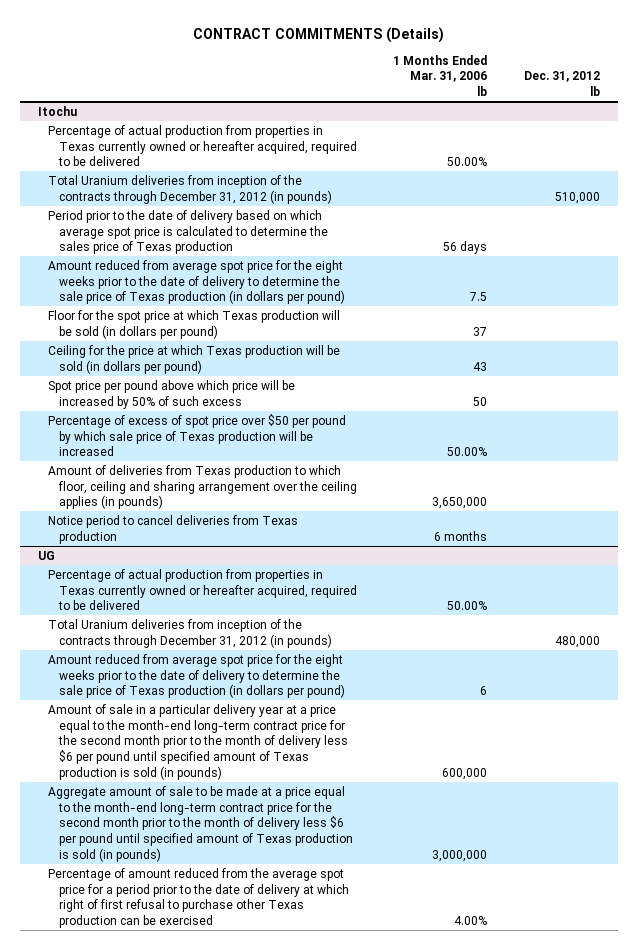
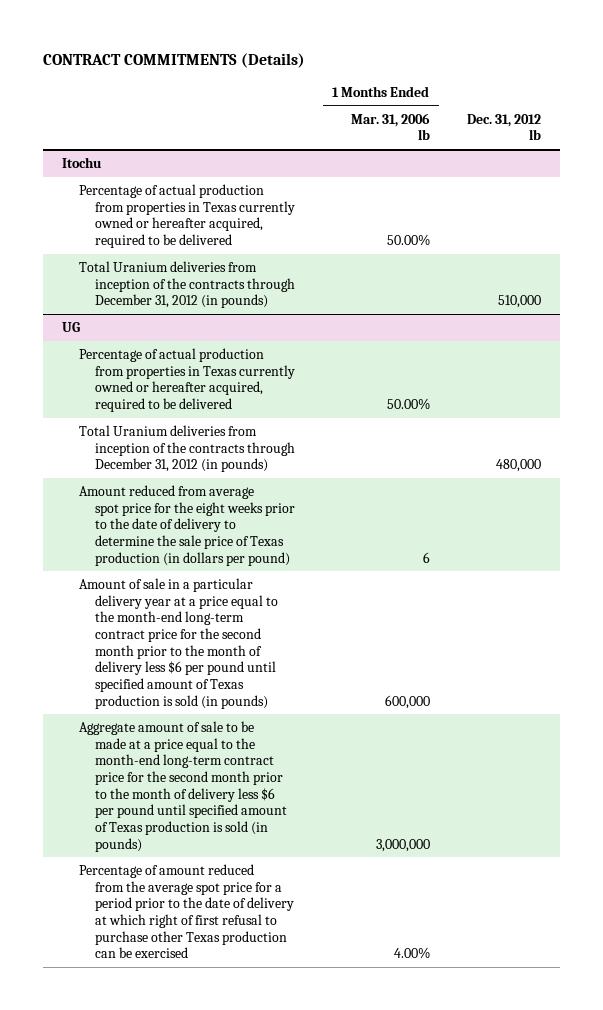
[48,209,328,255] Period prior to the date of delivery based on which average spot price is calculated to determine the sales price of Texas production -> none
[48,259,345,305] Amount reduced from average spot price for the eight weeks prior to the date of delivery to determine the sale price of Texas production (in dollars per pound) -> none
[48,309,341,339] Floor for the spot price at which Texas production will be sold (in dollars per pound) -> none
[48,344,341,374] Ceiling for the price at which Texas production will be sold (in dollars per pound) -> none
[48,379,296,409] Spot price per pound above which price will be increased by 50% of such excess -> none
[48,413,347,457] Percentage of excess of spot price over $50 per pound by which sale price of Texas production will be increased -> none
[48,464,357,510] Amount of deliveries from Texas production to which floor, ceiling and sharing arrangement over the ceiling applies (in pounds) -> none
[48,514,299,544] Notice period to cancel deliveries from Texas production -> none

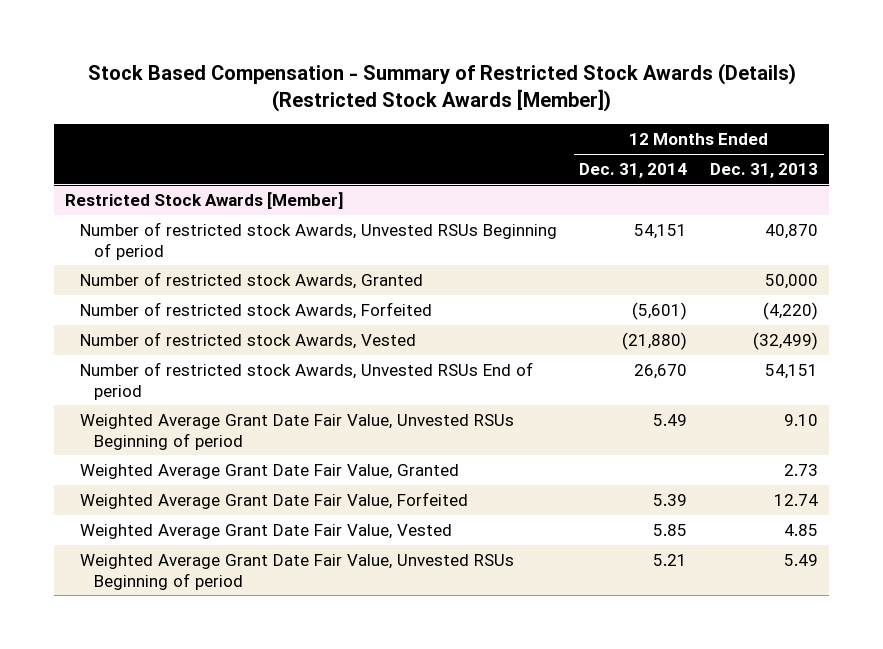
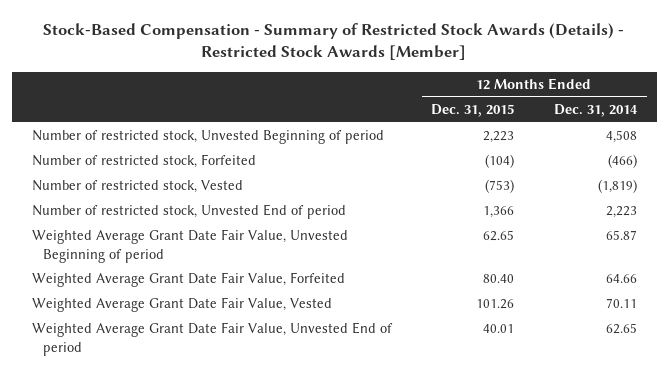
[87,63,796,113] Stock Based Compensation - Summary of Restricted Stock Awards (Details) (Restricted Stock Awards [Member]) -> [43,22,625,61] Stock-Based Compensation - Summary of Restricted Stock Awards (Details) - Restricted Stock Awards [Member]
[710,163,819,179] Dec. 31, 2013 -> none
none -> [431,103,515,117] Dec. 31, 2015
[65,191,345,209] Restricted Stock Awards [Member] -> none
[79,271,423,289] Number of restricted stock Awards, Granted -> none
[79,463,459,479] Weighted Average Grant Date Fair Value, Granted -> none
[79,221,557,260] Number of restricted stock Awards, Unvested RSUs Beginning of period -> [31,130,384,145] Number of restricted stock, Unvested Beginning of period
[634,223,688,239] 54,151 -> [605,130,637,144] 4,508
[79,301,432,319] Number of restricted stock Awards, Forfeited -> [31,154,256,169] Number of restricted stock, Forfeited
[632,301,688,320] (5,601) -> [607,154,637,169] (466)
[79,331,416,349] Number of restricted stock Awards, Vested -> [31,180,243,194] Number of restricted stock, Vested
[622,331,688,350] (21,880) -> [597,179,637,194] (1,819)
[79,361,533,400] Number of restricted stock Awards, Unvested RSUs End of period -> [31,204,346,220] Number of restricted stock, Unvested End of period
[634,363,688,379] 26,670 -> [605,206,637,219] 2,223
[79,413,514,450] Weighted Average Grant Date Fair Value, Unvested RSUs Beginning of period -> [31,229,348,263] Weighted Average Grant Date Fair Value, Unvested Beginning of period
[653,413,688,426] 5.49 -> [605,230,637,241] 65.87
[653,493,688,506] 5.39 -> [605,274,637,284] 64.66
[653,523,688,536] 5.85 -> [605,298,637,309] 70.11
[79,553,514,590] Weighted Average Grant Date Fair Value, Unvested RSUs Beginning of period -> [31,322,393,356] Weighted Average Grant Date Fair Value, Unvested End of period
[653,553,688,566] 5.21 -> [605,323,637,335] 62.65

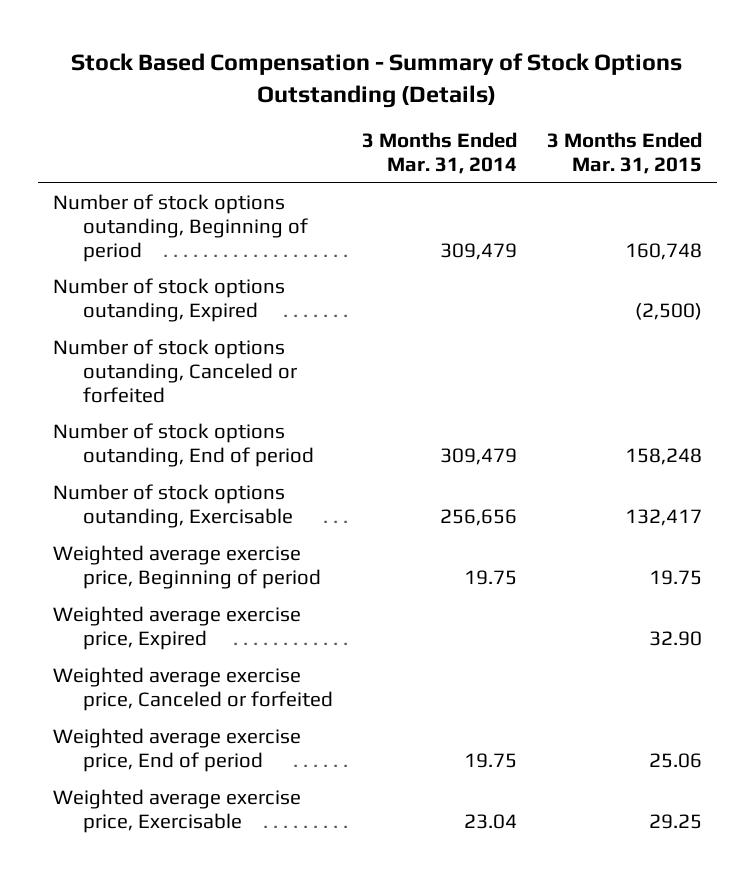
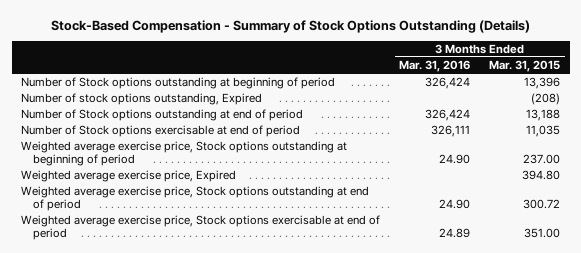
[71,53,683,108] Stock Based Compensation - Summary of Stock Options Outstanding (Details) -> [50,19,530,33] Stock-Based Compensation - Summary of Stock Options Outstanding (Details)
[362,132,518,175] 3 Months Ended Mar. 31, 2014 -> none
none -> [399,60,471,73] Mar. 31, 2016
[53,339,298,403] Number of stock options outanding, Canceled or forfeited -> none
[53,667,334,711] Weighted average exercise price, Canceled or forfeited -> none
[53,194,309,262] Number of stock options outanding, Beginning of period -> [21,77,336,90] Number of Stock options outstanding at beginning of period
[624,242,702,260] 160,748 -> [524,77,561,90] 13,396
[53,278,286,322] Number of stock options outanding, Expired -> [21,93,263,106] Number of stock options outstanding, Expired
[634,302,702,320] (2,500) -> [531,93,561,106] (208)
[53,423,315,467] Number of stock options outanding, End of period -> [21,109,304,122] Number of Stock options outstanding at end of period
[624,447,702,465] 158,248 -> [526,109,561,122] 13,188
[53,484,294,528] Number of stock options outanding, Exercisable -> [21,125,301,138] Number of Stock options exercisable at end of period
[624,508,702,526] 132,417 -> [526,125,561,138] 11,035
[53,545,322,589] Weighted average exercise price, Beginning of period -> [21,141,348,167] Weighted average exercise price, Stock options outstanding at beginning of period
[648,569,702,585] 19.75 -> [523,154,561,165] 237.00
[648,630,702,646] 32.90 -> [522,170,561,181] 394.80
[53,728,302,772] Weighted average exercise price, End of period -> [21,186,370,212] Weighted average exercise price, Stock options outstanding at end of period
[648,752,702,768] 25.06 -> [523,199,561,210] 300.72
[53,789,302,833] Weighted average exercise price, Exercisable -> [21,215,381,241] Weighted average exercise price, Stock options exercisable at end of period
[648,813,702,829] 29.25 -> [524,228,561,239] 351.00

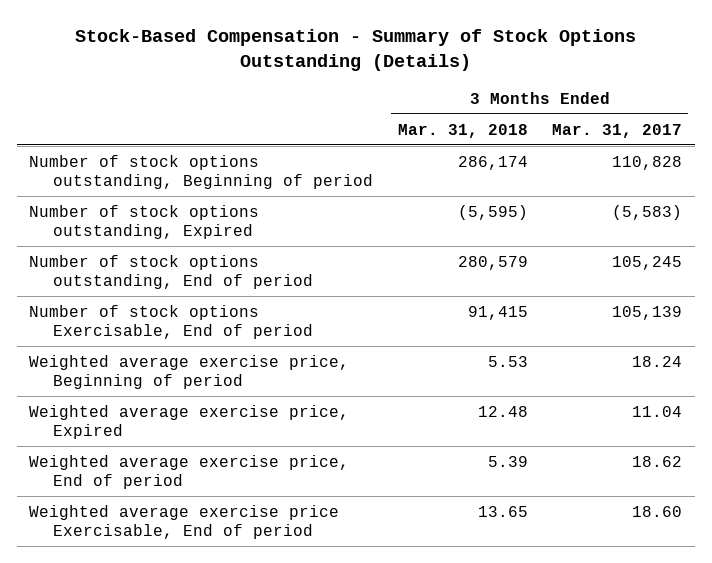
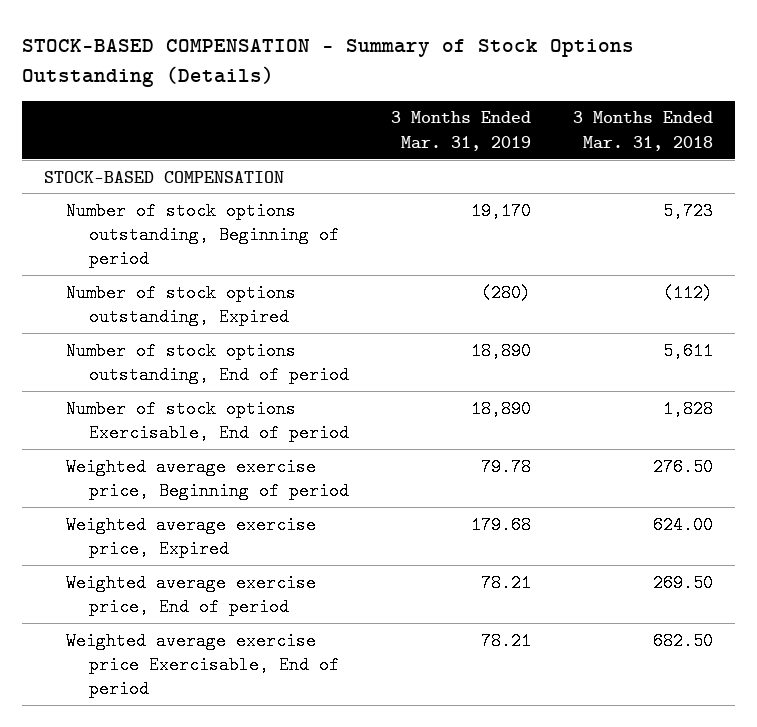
[74,29,636,72] Stock-Based Compensation - Summary of Stock Options Outstanding (Details) -> [22,39,635,87] STOCK-BASED COMPENSATION - Summary of Stock Options Outstanding (Details)
[552,123,683,138] Mar. 31, 2017 -> none
none -> [391,111,532,151] 3 Months Ended Mar. 31, 2019
none -> [43,170,284,183] STOCK-BASED COMPENSATION
[457,155,528,170] 286,174 -> [663,201,714,220] 5,723
[457,204,528,220] (5,595) -> [663,283,714,302] (112)
[457,255,528,270] 280,579 -> [663,341,714,360] 5,611
[467,305,528,320] 91,415 -> [663,399,714,418] 1,828
[487,355,528,367] 5.53 -> [653,457,714,476] 276.50
[477,405,528,417] 12.48 -> [653,515,714,534] 624.00
[487,455,528,467] 5.39 -> [653,573,714,592] 269.50
[477,505,528,517] 13.65 -> [653,631,714,650] 682.50

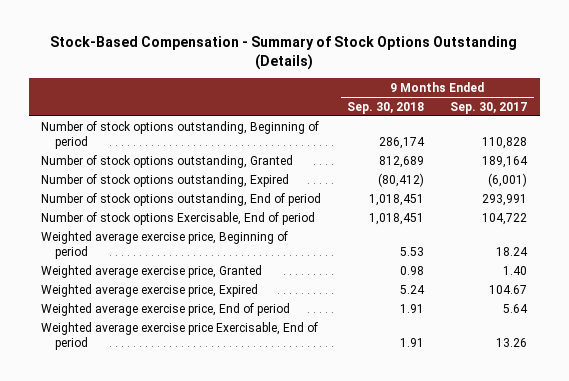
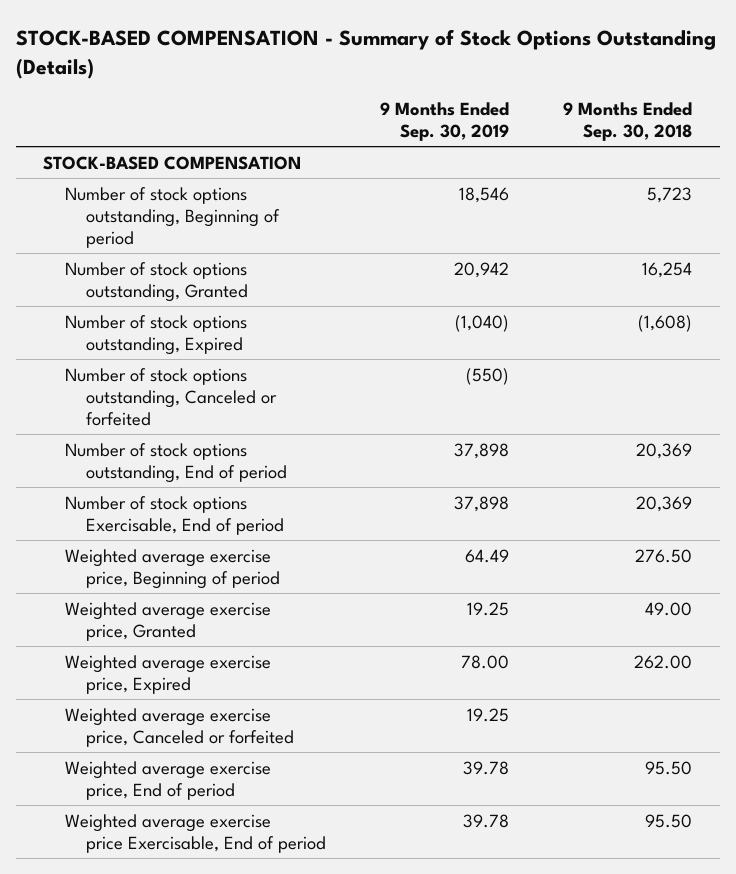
[50,36,518,71] Stock-Based Compensation - Summary of Stock Options Outstanding (Details) -> [16,29,717,80] STOCK-BASED COMPENSATION - Summary of Stock Options Outstanding (Details)
[450,101,528,114] Sep. 30, 2017 -> none
none -> [380,101,510,141] 9 Months Ended Sep. 30, 2019
none -> [43,155,302,170] STOCK-BASED COMPENSATION
[379,137,426,150] 286,174 -> [647,186,693,203] 5,723
[379,155,425,168] 812,689 -> [642,261,693,278] 16,254
[378,172,425,187] (80,412) -> [638,314,693,332] (1,608)
none -> [64,367,277,426] Number of stock options outstanding, Canceled or forfeited
[369,193,425,206] 1,018,451 -> [636,442,693,459] 20,369
[369,212,425,225] 1,018,451 -> [636,495,693,512] 20,369
[400,247,425,257] 5.53 -> [635,548,693,563] 276.50
[400,265,425,275] 0.98 -> [645,601,693,616] 49.00
[400,284,426,294] 5.24 -> [634,654,693,669] 262.00
none -> [64,707,294,747] Weighted average exercise price, Canceled or forfeited
[400,303,425,313] 1.91 -> [645,760,693,775] 95.50
[400,338,425,348] 1.91 -> [645,813,693,828] 95.50

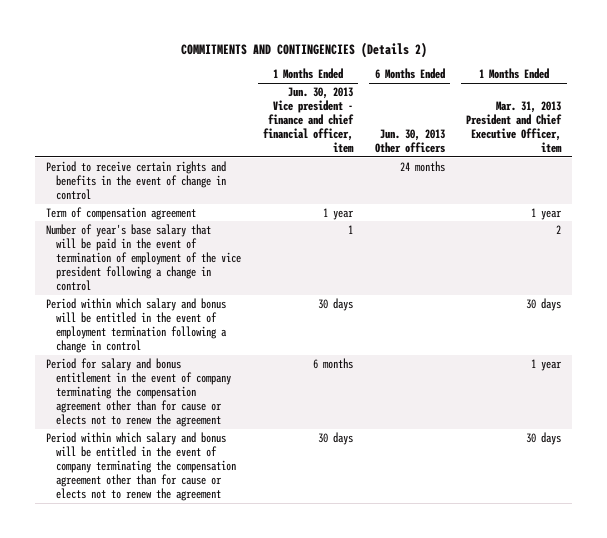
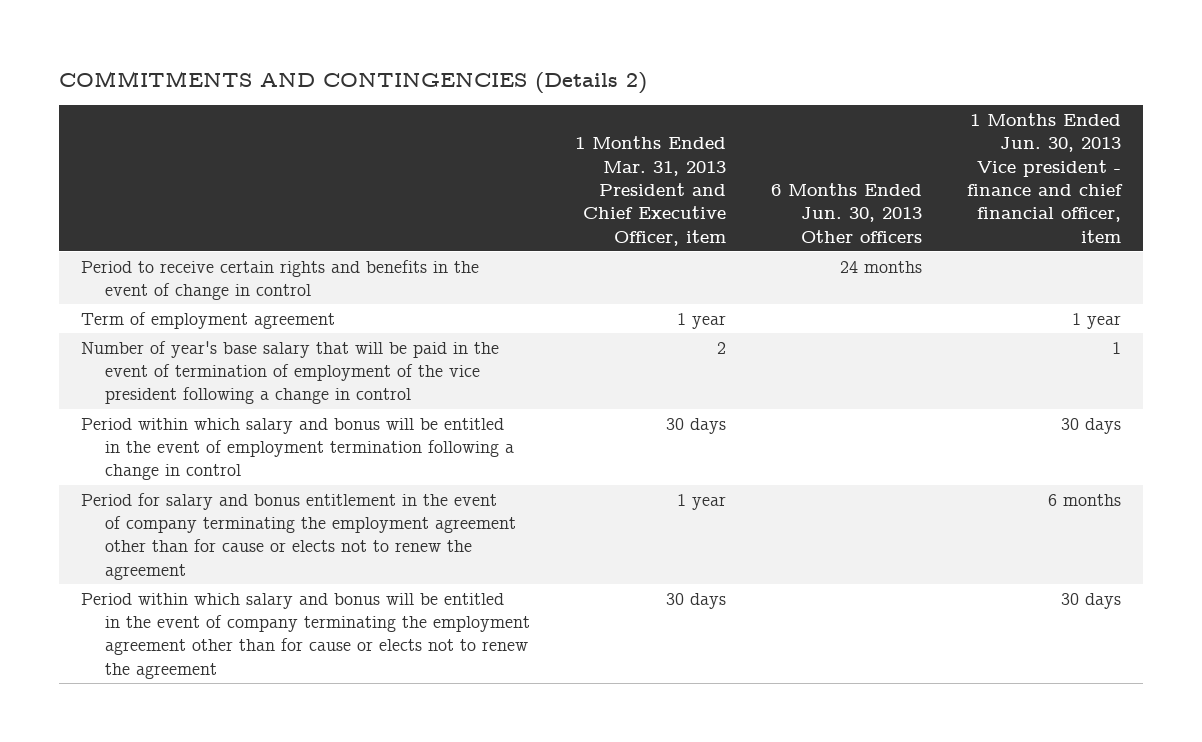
[46,206,197,220] Term of compensation agreement -> [81,311,336,329] Term of employment agreement
[46,357,232,428] Period for salary and bonus entitlement in the event of company terminating the compensation agreement other than for cause or elects not to renew the agreement -> [81,492,516,580] Period for salary and bonus entitlement in the event of company terminating the employment agreement other than for cause or elects not to renew the agreement
[46,431,237,502] Period within which salary and bonus will be entitled in the event of company terminating the compensation agreement other than for cause or elects not to renew the agreement -> [81,592,530,679] Period within which salary and bonus will be entitled in the event of company terminating the employment agreement other than for cause or elects not to renew the agreement

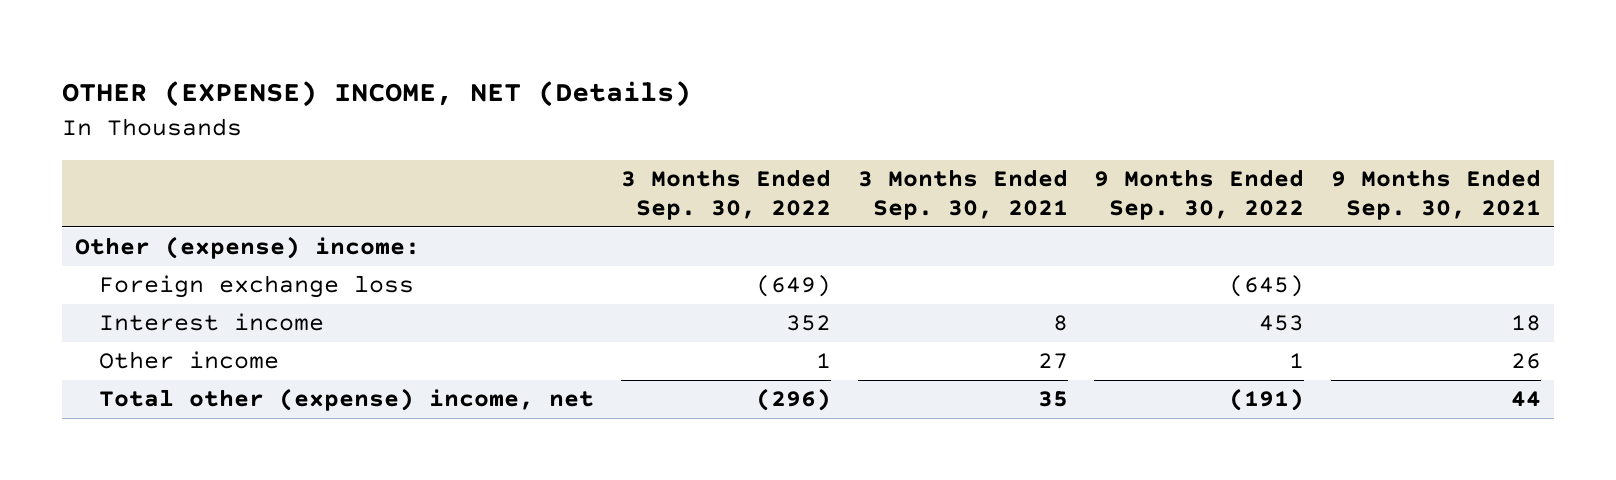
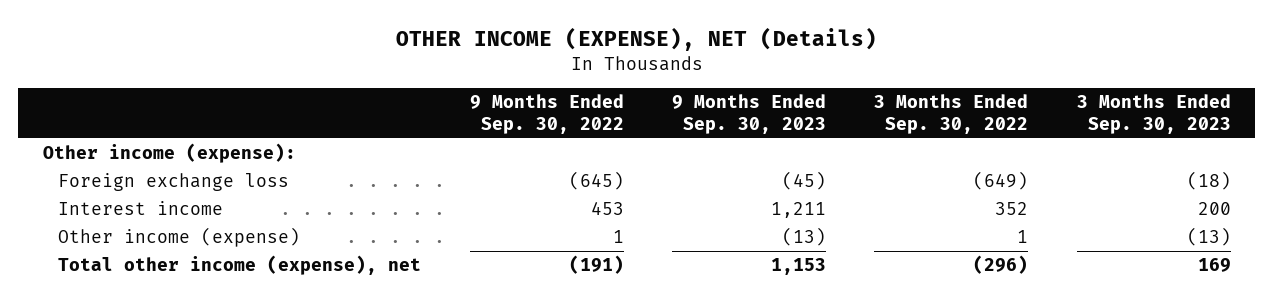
[62,80,692,107] OTHER (EXPENSE) INCOME, NET (Details) -> [395,26,877,51] OTHER INCOME (EXPENSE), NET (Details)
[857,168,1068,221] 3 Months Ended Sep. 30, 2021 -> none
[1331,168,1542,221] 9 Months Ended Sep. 30, 2021 -> none
none -> [671,93,826,135] 9 Months Ended Sep. 30, 2023
none -> [1076,93,1231,135] 3 Months Ended Sep. 30, 2023
[75,236,421,260] Other (expense) income: -> [42,143,296,164] Other income (expense):
[99,351,280,370] Other income -> [58,227,301,248] Other income (expense)
[99,388,595,412] Total other (expense) income, net -> [58,255,422,276] Total other income (expense), net

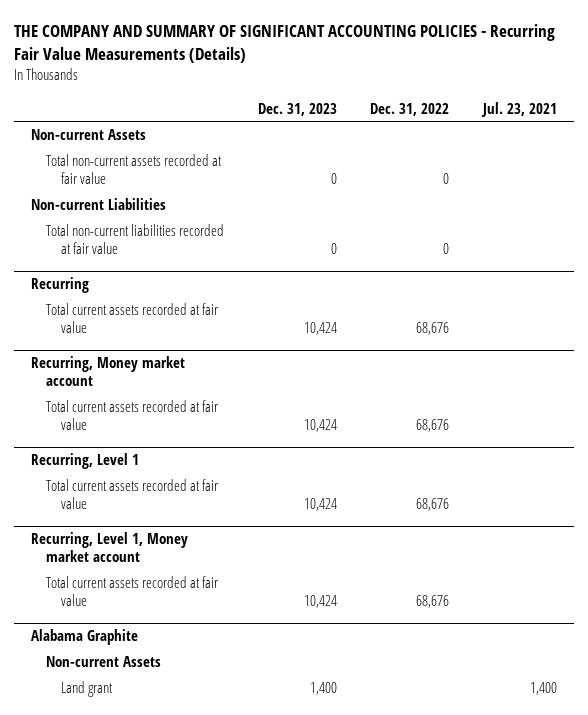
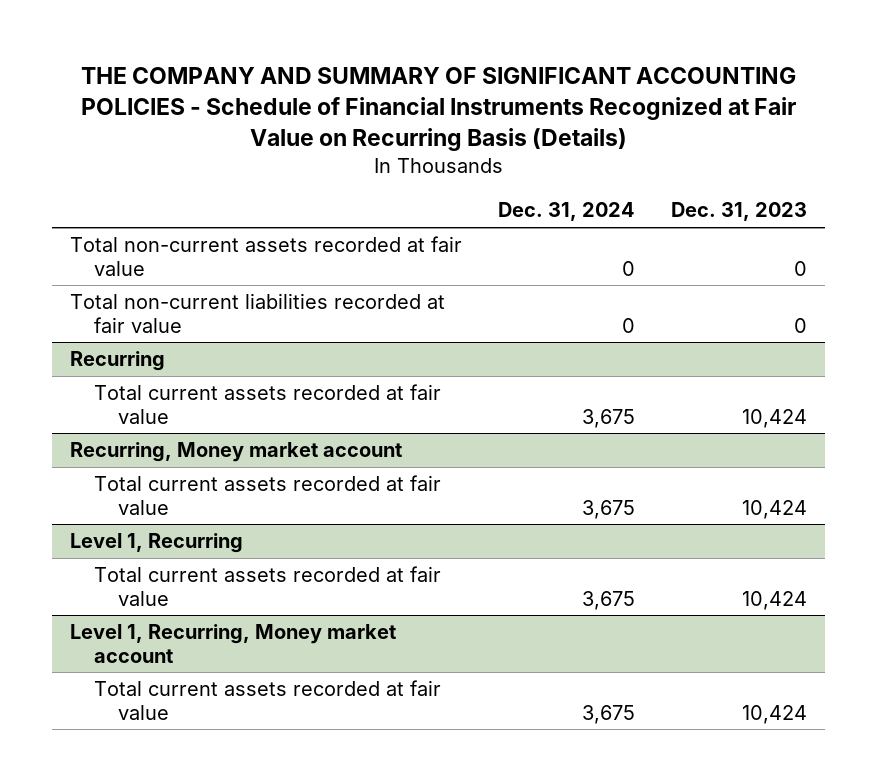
[13,24,555,64] THE COMPANY AND SUMMARY OF SIGNIFICANT ACCOUNTING POLICIES - Recurring Fair Value Measurements (Details) -> [80,66,796,151] THE COMPANY AND SUMMARY OF SIGNIFICANT ACCOUNTING POLICIES - Schedule of Financial Instruments Recognized at Fair Value on Recurring Basis (Details)
[370,102,450,116] Dec. 31, 2022 -> none
[480,101,557,117] Jul. 23, 2021 -> none
none -> [498,202,636,222] Dec. 31, 2024
[30,129,146,141] Non-current Assets -> none
[30,198,166,211] Non-current Liabilities -> none
[30,453,139,470] Recurring, Level 1 -> [70,533,244,554] Level 1, Recurring
[30,532,188,563] Recurring, Level 1, Money market account -> [70,624,397,663] Level 1, Recurring, Money market account
[30,629,138,646] Alabama Graphite -> none
[46,656,162,668] Non-current Assets -> none
[61,681,114,698] Land grant -> none

